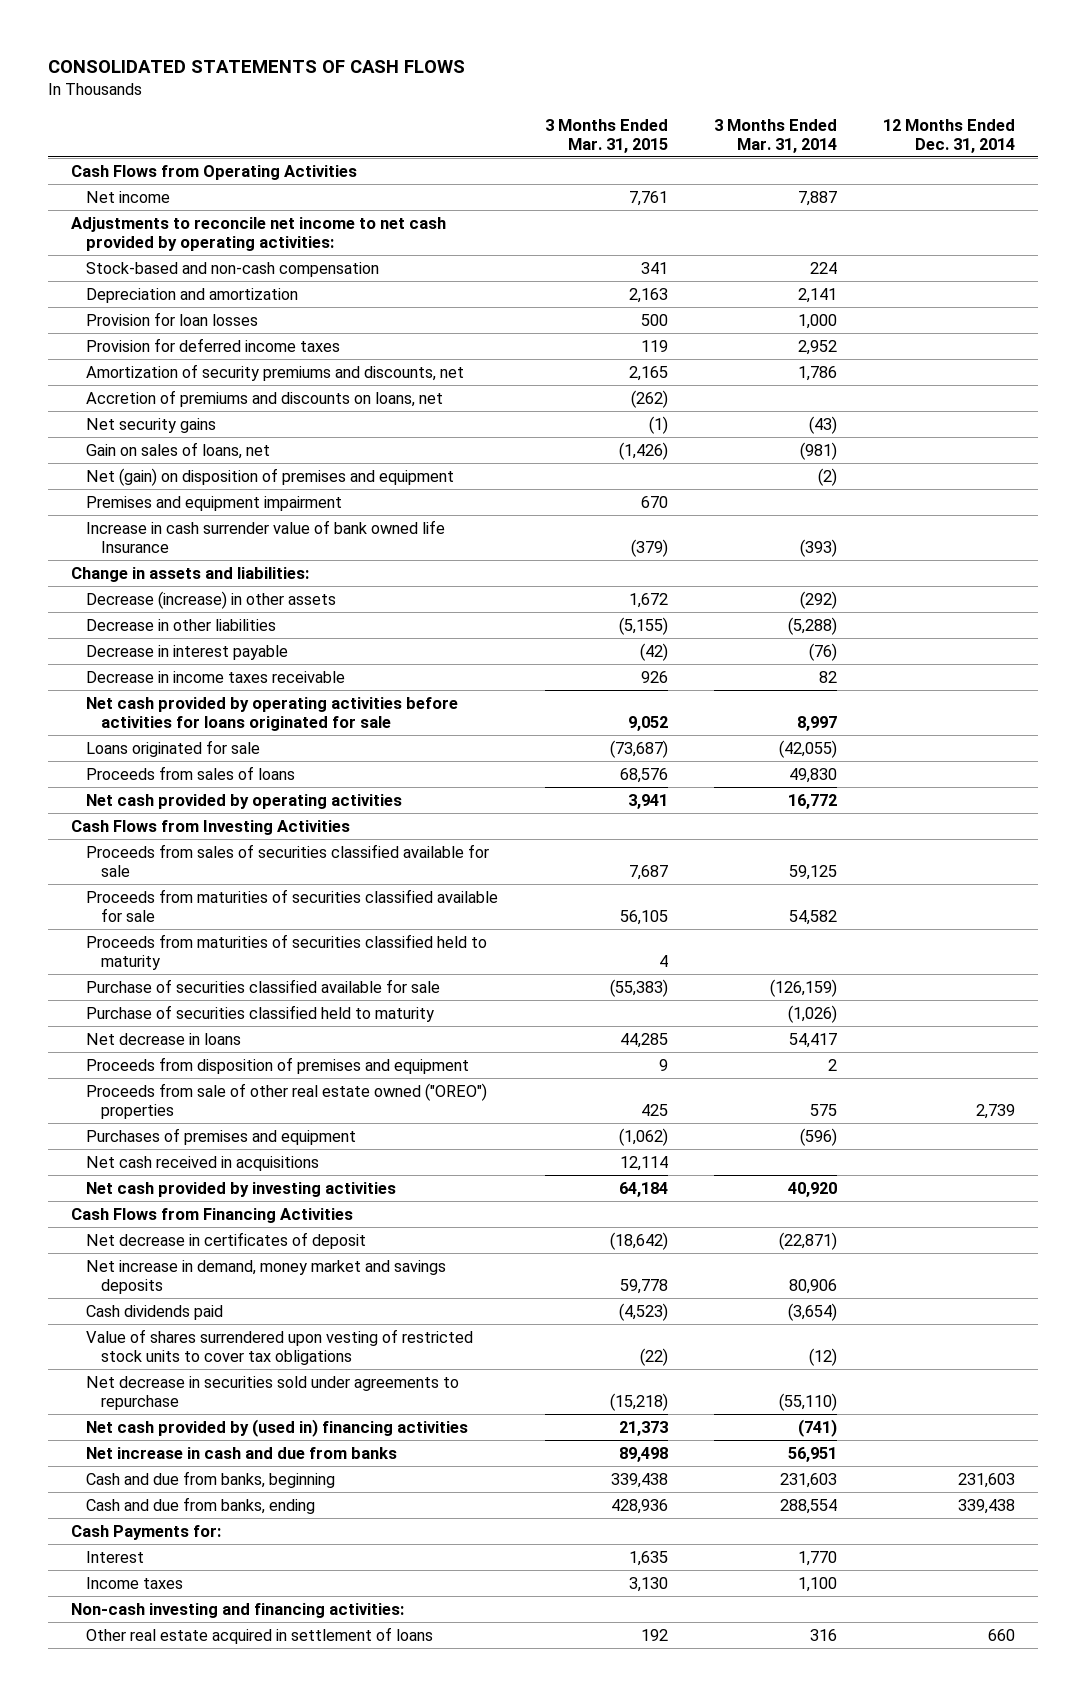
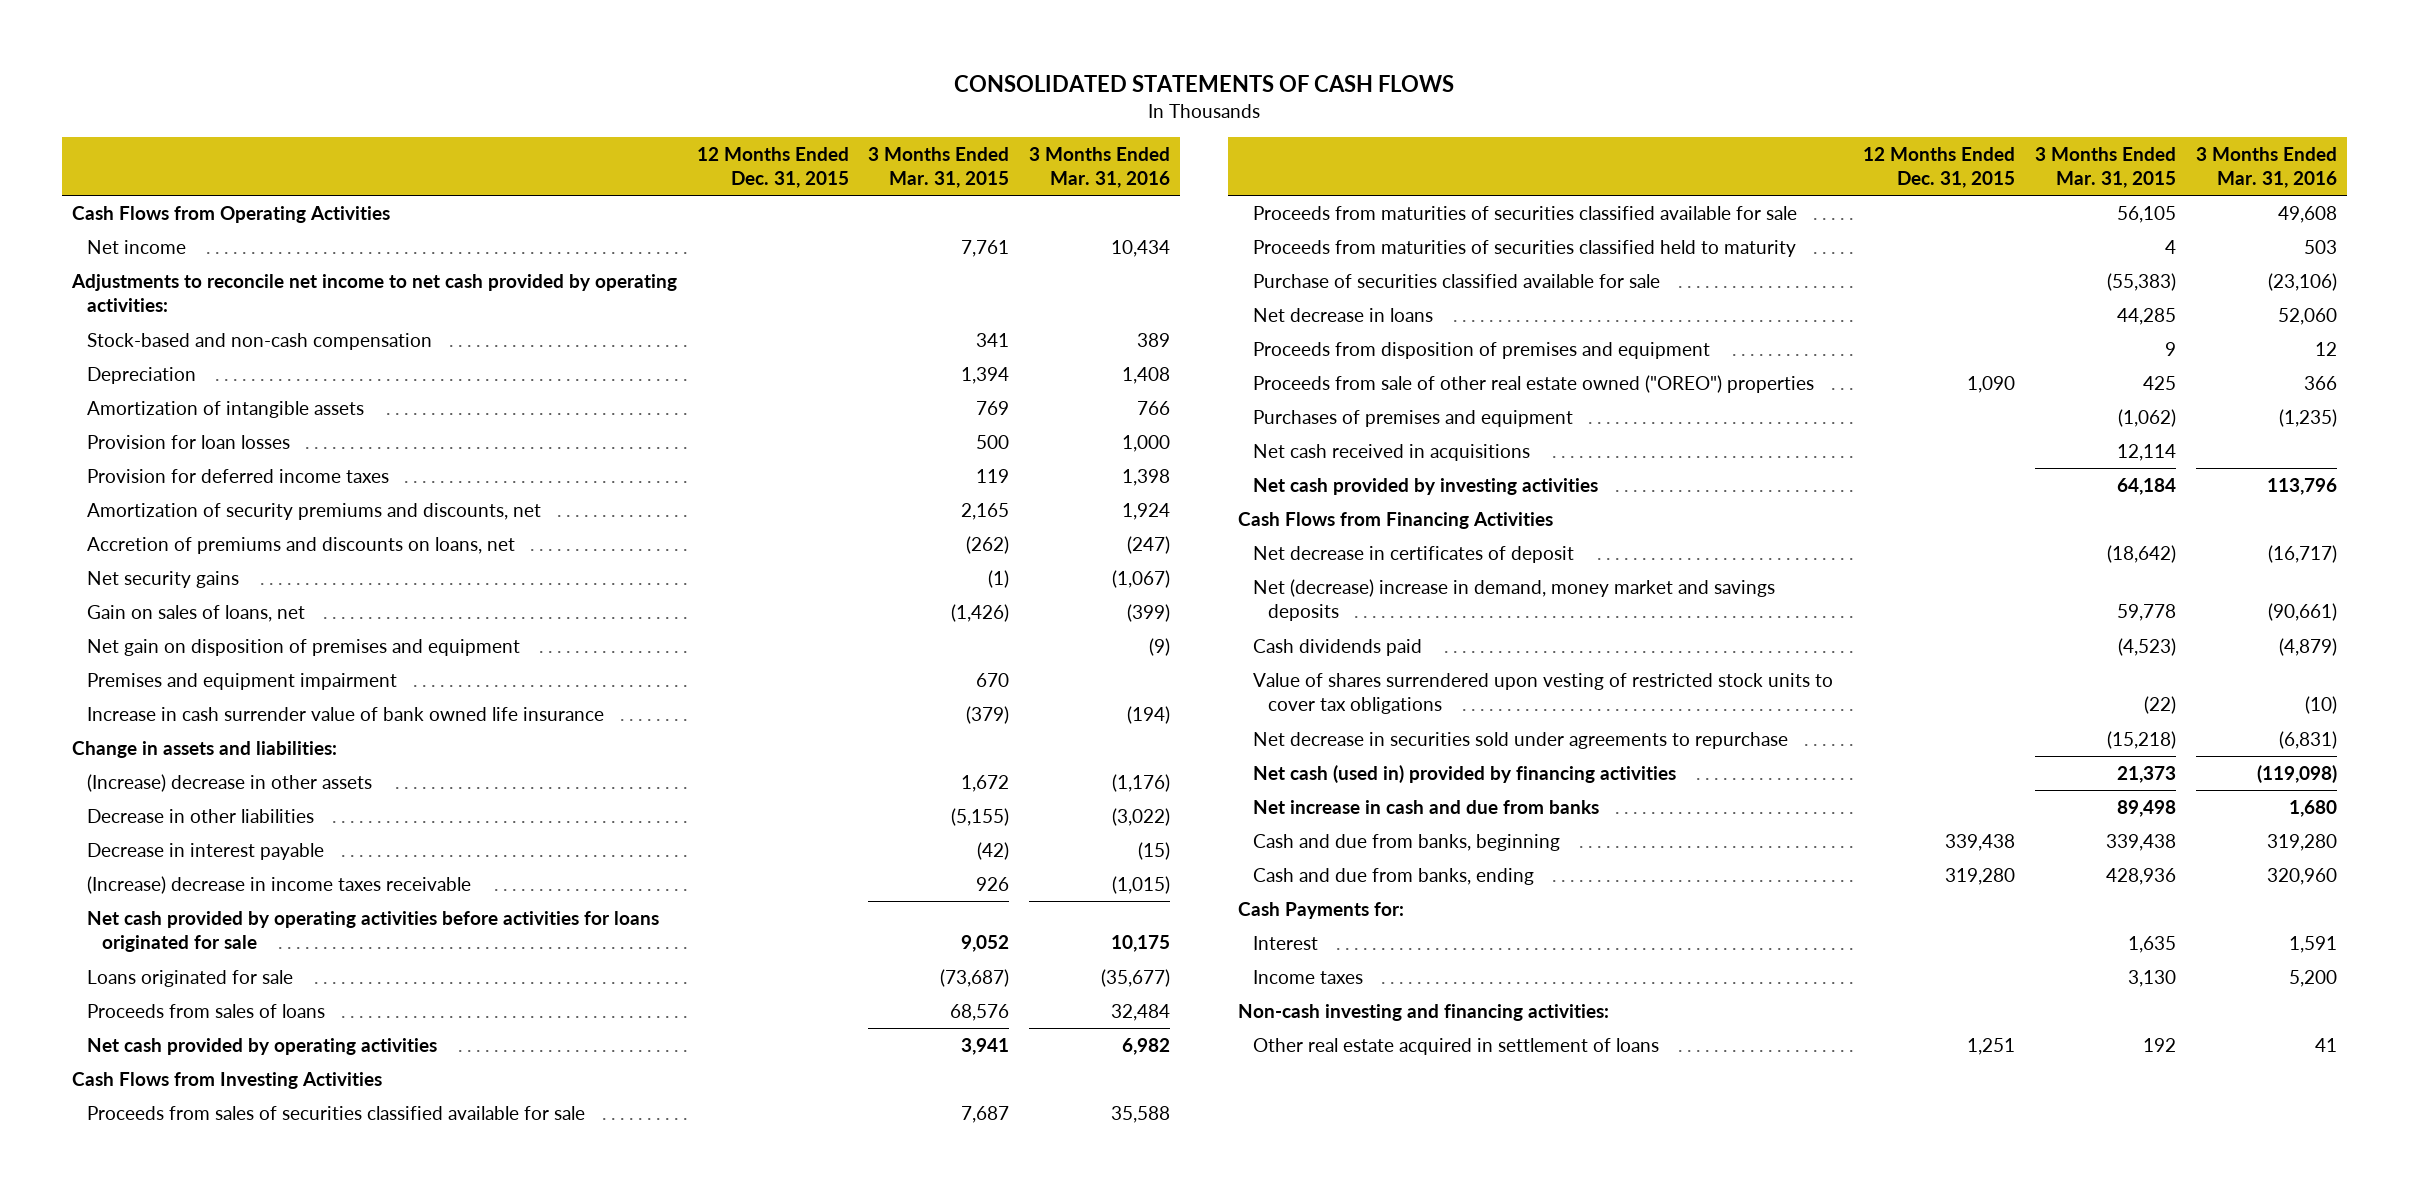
[713,118,837,153] 3 Months Ended Mar. 31, 2014 -> none
[882,118,1015,153] 12 Months Ended Dec. 31, 2014 -> none
none -> [696,146,849,189] 12 Months Ended Dec. 31, 2015
none -> [1029,146,1171,189] 3 Months Ended Mar. 31, 2016
[86,287,299,303] Depreciation and amortization -> [86,367,196,385] Depreciation
[628,287,668,303] 2,163 -> [961,367,1010,385] 1,394
none -> [86,401,364,419] Amortization of intangible assets
[86,467,455,486] Net (gain) on disposition of premises and equipment -> [86,639,520,657] Net gain on disposition of premises and equipment
[86,519,446,553] Increase in cash surrender value of bank owned life Insurance -> [86,707,604,722] Increase in cash surrender value of bank owned life insurance
[86,590,337,609] Decrease (increase) in other assets -> [86,774,372,793] (Increase) decrease in other assets
[86,670,346,683] Decrease in income taxes receivable -> [86,876,471,895] (Increase) decrease in income taxes receivable
[86,1004,435,1022] Purchase of securities classified held to maturity -> none
[86,1259,447,1294] Net increase in demand, money market and savings deposits -> [1253,579,1776,622] Net (decrease) increase in demand, money market and savings deposits
[86,1418,469,1437] Net cash provided by (used in) financing activities -> [1253,765,1677,784] Net cash (used in) provided by financing activities

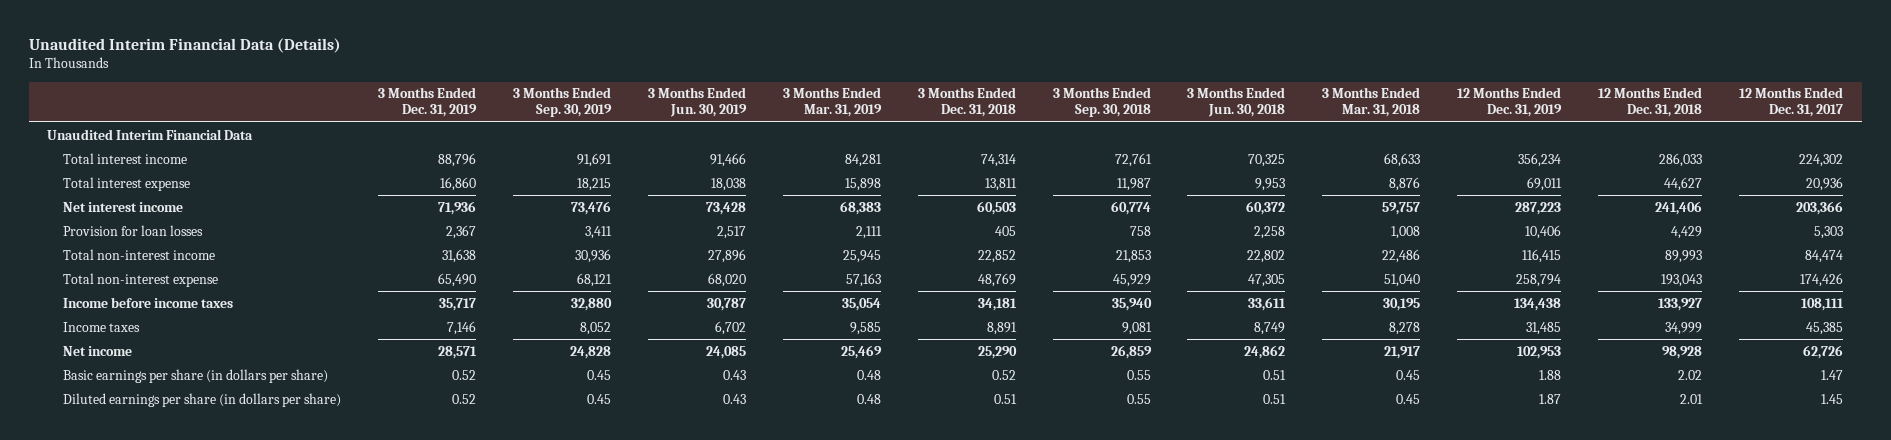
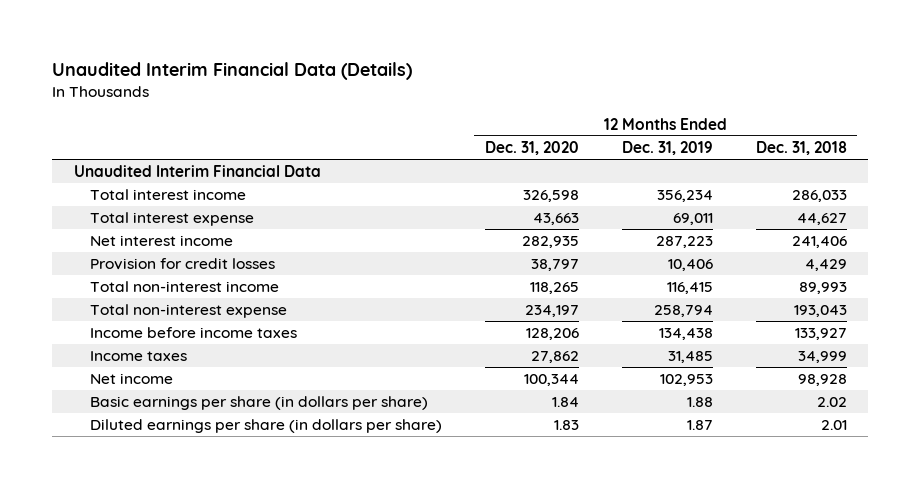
[377,87,477,118] 3 Months Ended Dec. 31, 2019 -> none
[512,87,612,118] 3 Months Ended Sep. 30, 2019 -> none
[647,87,747,118] 3 Months Ended Jun. 30, 2019 -> none
[782,87,882,118] 3 Months Ended Mar. 31, 2019 -> none
[917,87,1016,118] 3 Months Ended Dec. 31, 2018 -> none
[1052,87,1151,118] 3 Months Ended Sep. 30, 2018 -> none
[1187,87,1286,118] 3 Months Ended Jun. 30, 2018 -> none
[1322,87,1421,118] 3 Months Ended Mar. 31, 2018 -> none
[1739,87,1844,118] 12 Months Ended Dec. 31, 2017 -> none
none -> [484,140,579,155] Dec. 31, 2020
[62,224,203,236] Provision for loan losses -> [90,258,276,271] Provision for credit losses

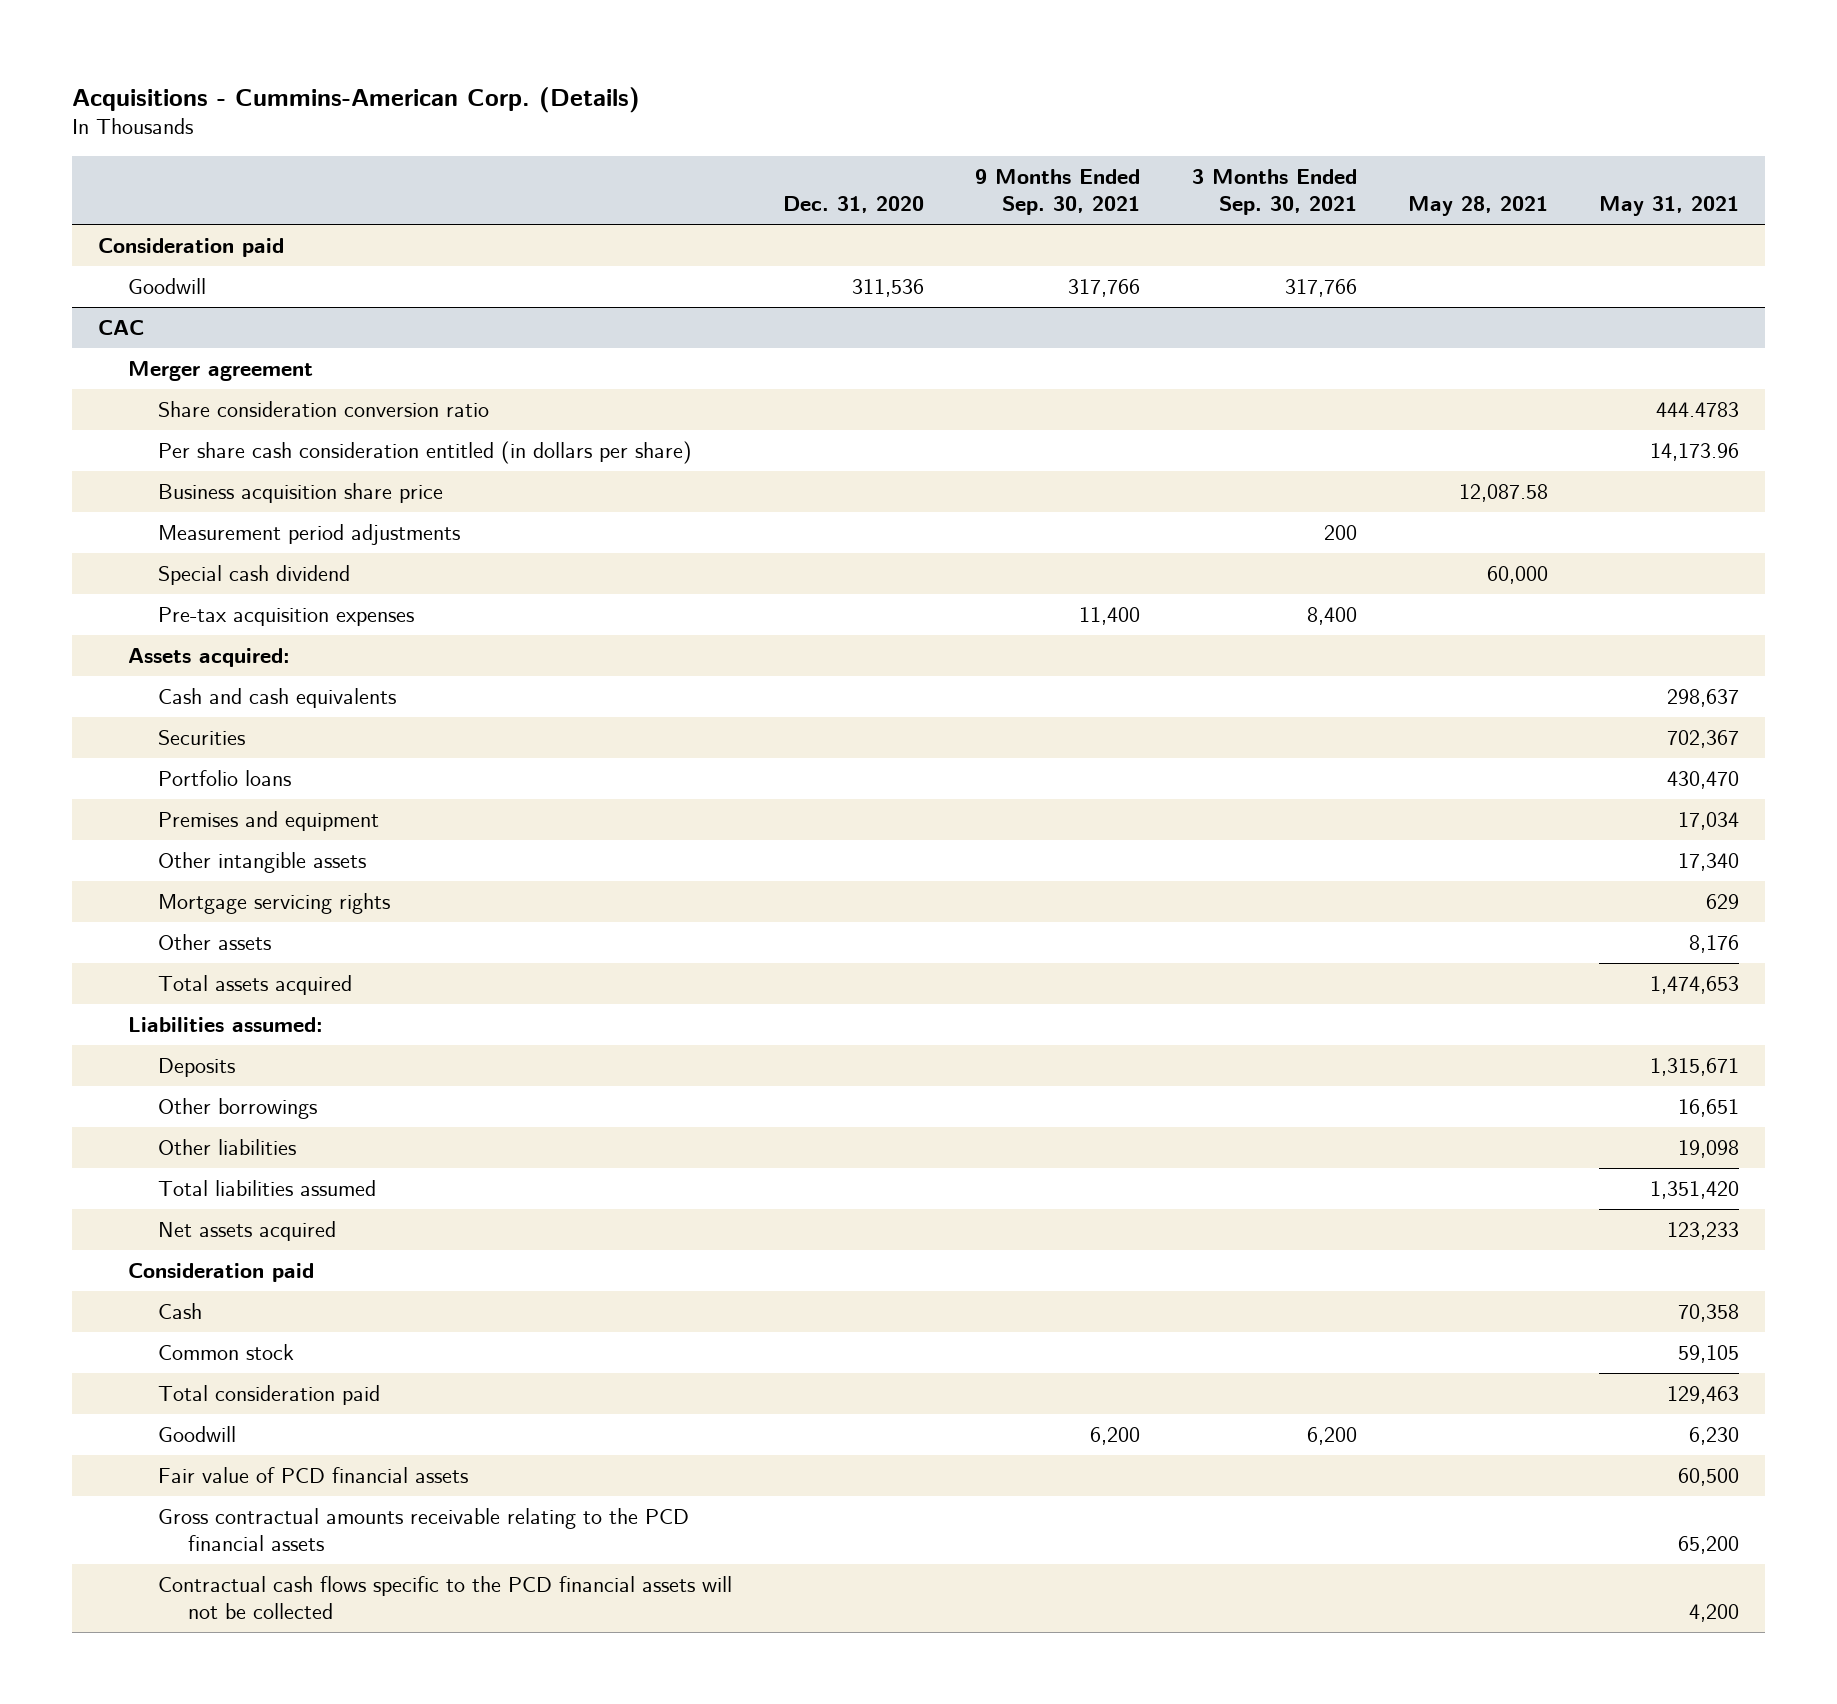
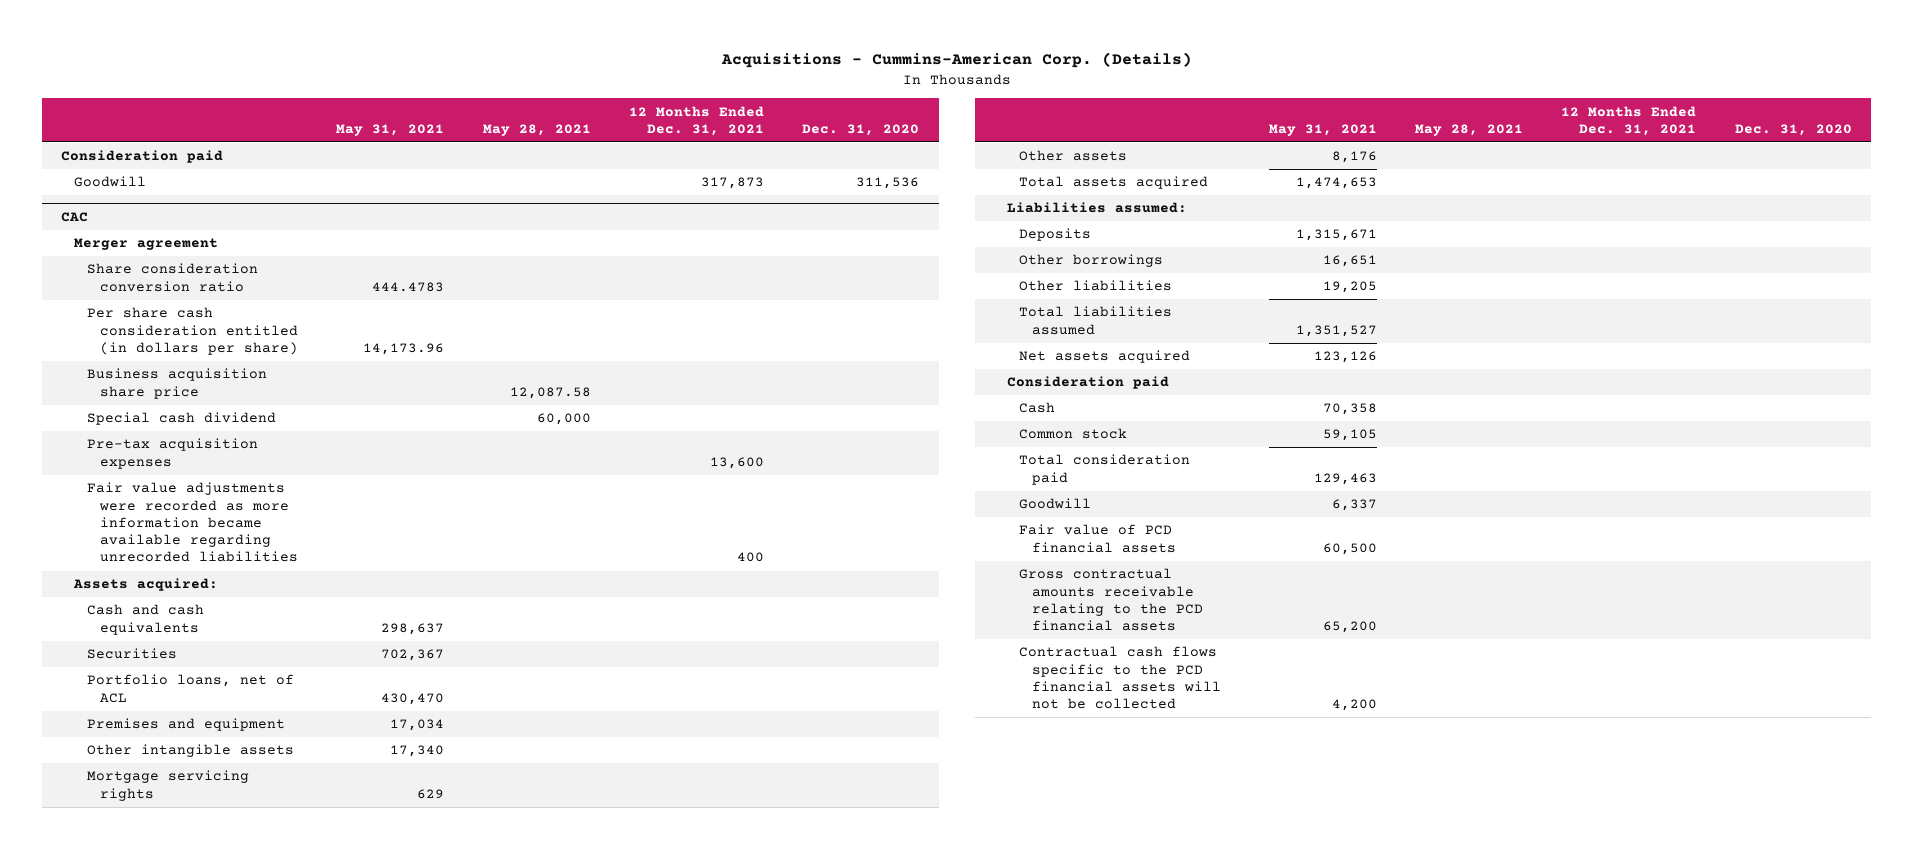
[975,168,1141,216] 9 Months Ended Sep. 30, 2021 -> none
[1191,168,1357,216] 3 Months Ended Sep. 30, 2021 -> none
none -> [629,105,765,136] 12 Months Ended Dec. 31, 2021
[157,524,460,546] Measurement period adjustments -> none
none -> [86,482,298,563] Fair value adjustments were recorded as more information became available regarding unrecorded liabilities
[157,770,291,787] Portfolio loans -> [86,674,294,703] Portfolio loans, net of ACL
[1677,1140,1739,1159] 19,098 -> [1322,281,1377,294] 19,205
[1649,1181,1739,1200] 1,351,420 -> [1295,324,1377,337] 1,351,527
[1666,1222,1739,1241] 123,233 -> [1313,351,1377,364] 123,126
[1688,1427,1739,1446] 6,230 -> [1331,499,1377,512] 6,337

